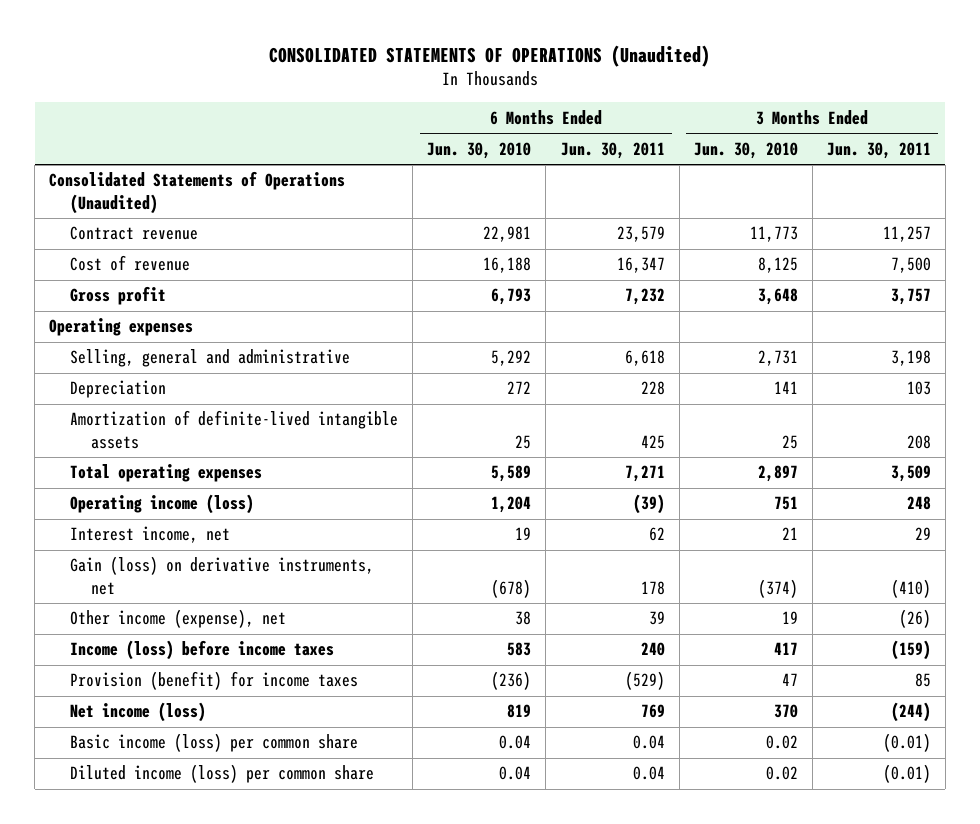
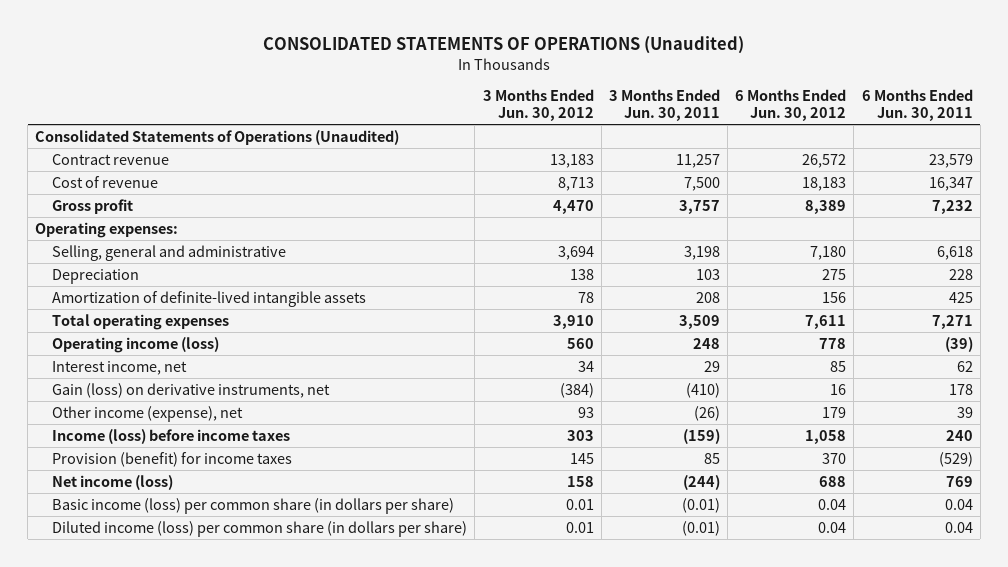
[427,141,532,159] Jun. 30, 2010 -> none
[693,141,798,159] Jun. 30, 2010 -> none
none -> [482,88,594,122] 3 Months Ended Jun. 30, 2012
none -> [735,88,847,122] 6 Months Ended Jun. 30, 2012
[49,318,194,337] Operating expenses -> [35,221,179,238] Operating expenses:
[70,733,359,753] Basic income (loss) per common share -> [52,497,455,514] Basic income (loss) per common share (in dollars per share)
[70,764,375,784] Diluted income (loss) per common share -> [52,520,468,537] Diluted income (loss) per common share (in dollars per share)

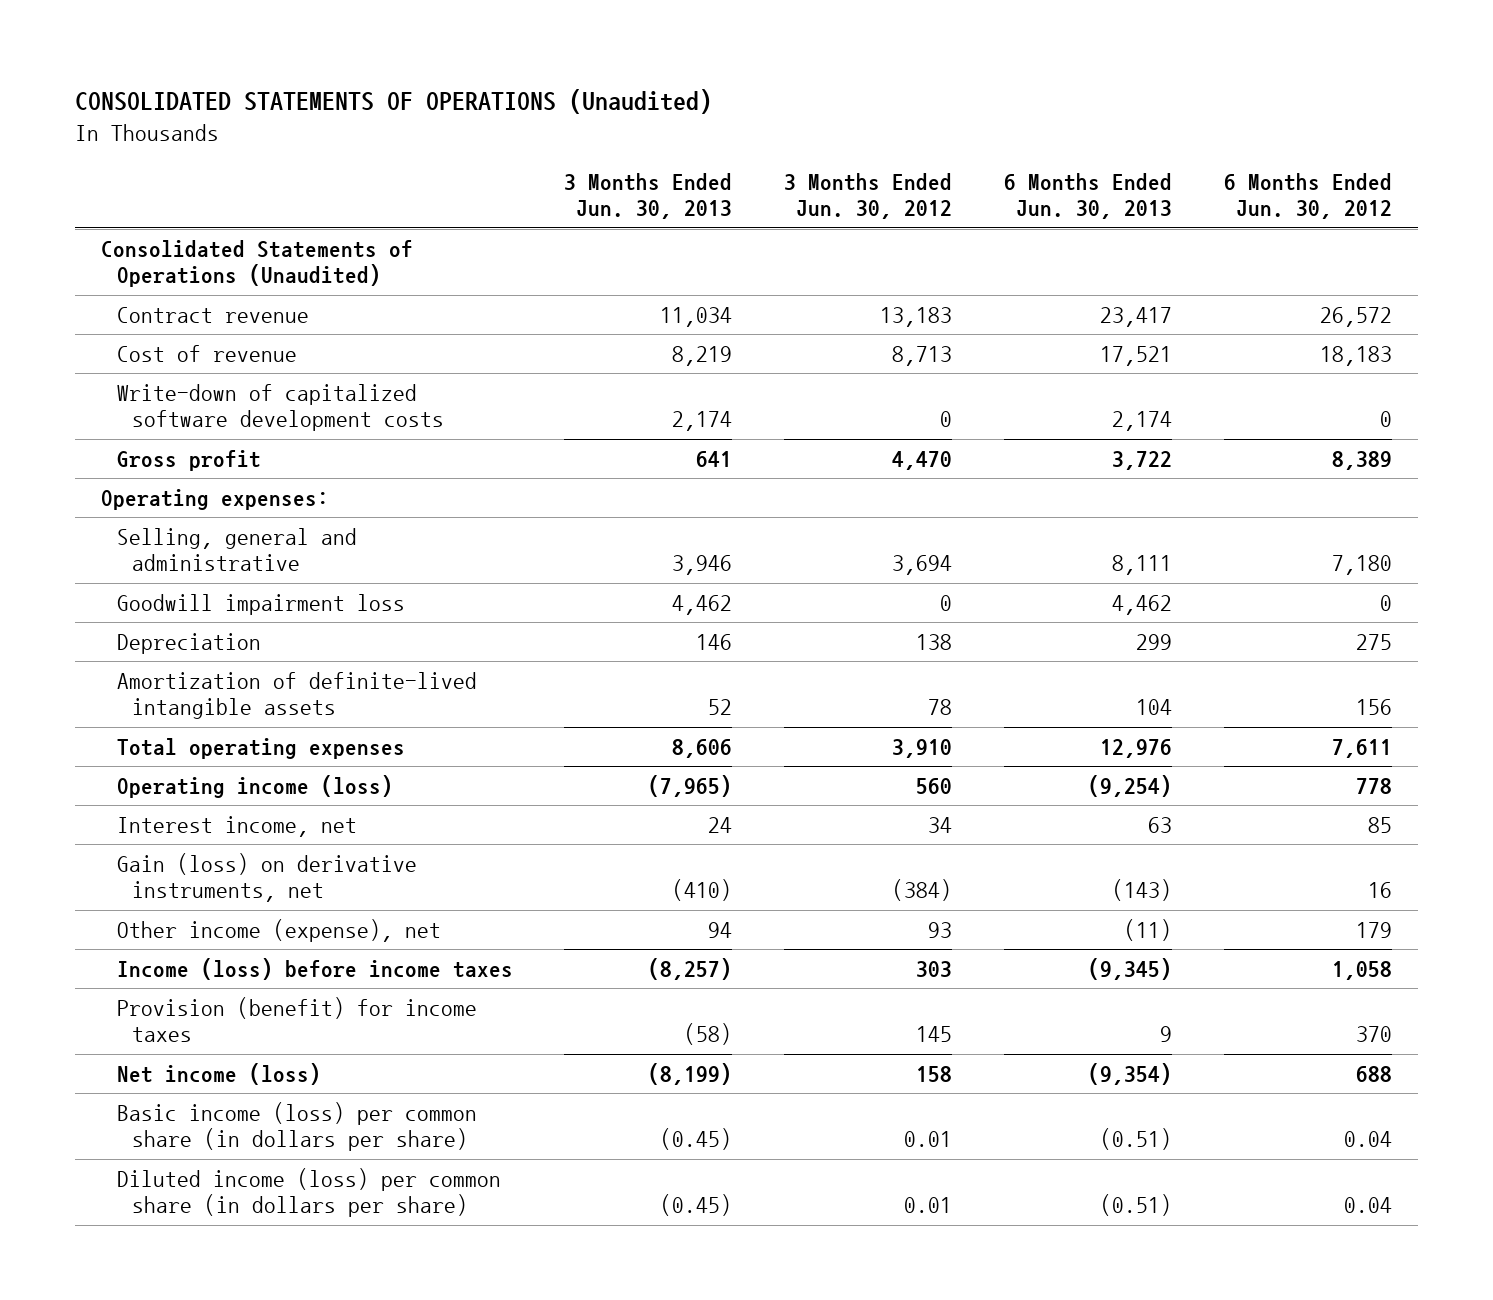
[608,88,720,122] 3 Months Ended Jun. 30, 2011 -> none
[861,88,973,122] 6 Months Ended Jun. 30, 2011 -> none
none -> [564,172,733,220] 3 Months Ended Jun. 30, 2013
none -> [1004,172,1173,220] 6 Months Ended Jun. 30, 2013
none -> [116,383,445,432] Write-down of capitalized software development costs
none -> [116,593,405,615] Goodwill impairment loss

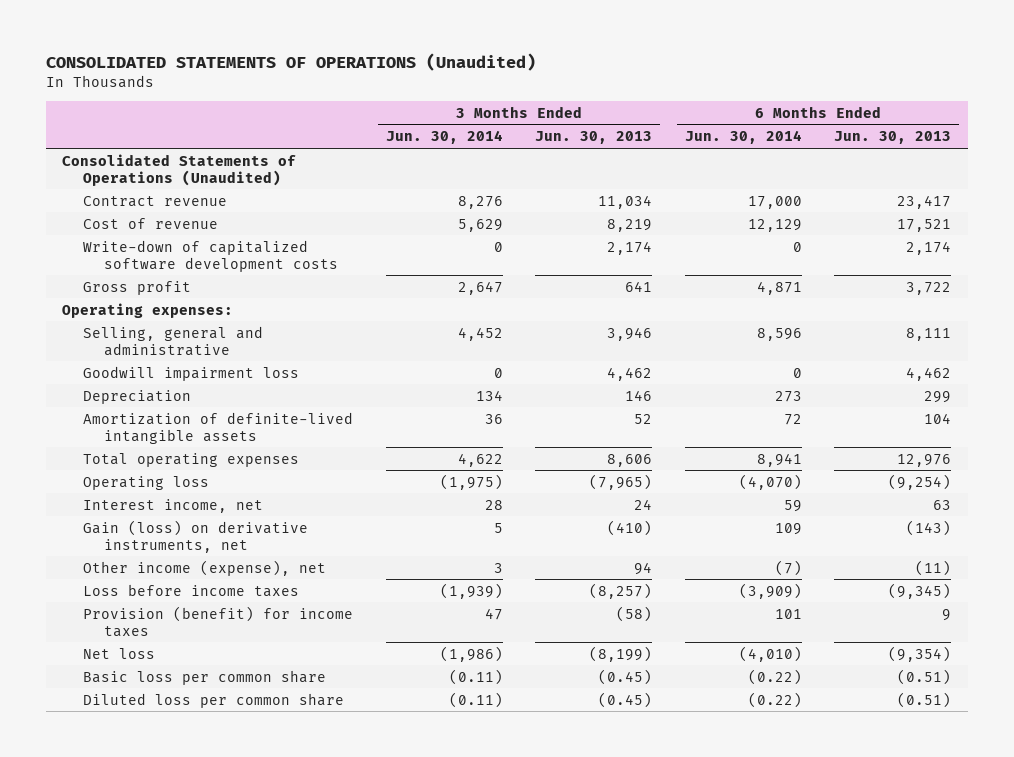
[784,172,953,220] 3 Months Ended Jun. 30, 2012 -> none
[1224,172,1393,220] 6 Months Ended Jun. 30, 2012 -> none
none -> [385,130,503,145] Jun. 30, 2014
none -> [684,130,802,145] Jun. 30, 2014
[116,774,393,798] Operating income (loss) -> [83,475,210,490] Operating loss
[116,957,513,980] Income (loss) before income taxes -> [83,583,300,597] Loss before income taxes
[116,1062,321,1085] Net income (loss) -> [83,647,156,659] Net loss
[116,1101,477,1152] Basic income (loss) per common share (in dollars per share) -> [83,669,327,685] Basic loss per common share
[116,1167,501,1218] Diluted income (loss) per common share (in dollars per share) -> [83,692,345,708] Diluted loss per common share

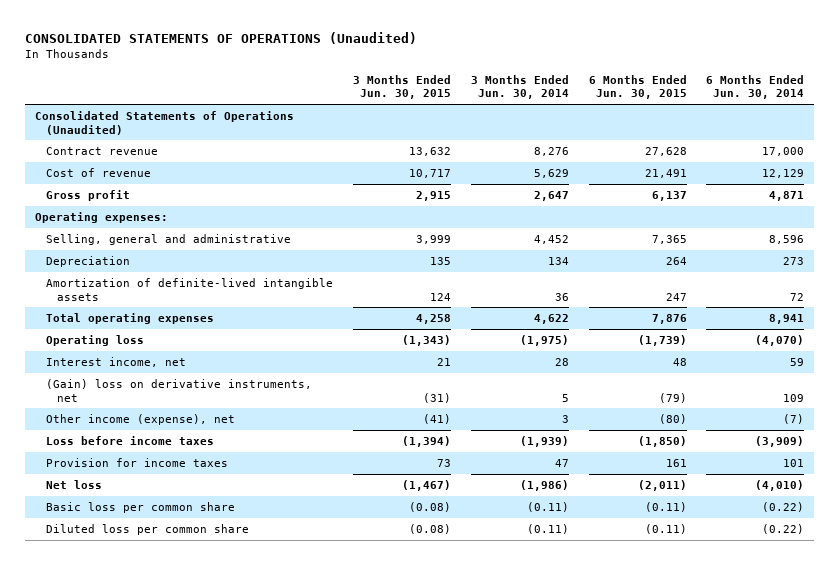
[535,131,653,145] Jun. 30, 2013 -> none
[834,131,952,145] Jun. 30, 2013 -> none
none -> [353,74,452,100] 3 Months Ended Jun. 30, 2015
none -> [588,74,687,100] 6 Months Ended Jun. 30, 2015
[83,239,338,272] Write-down of capitalized software development costs -> none
[83,365,300,381] Goodwill impairment loss -> none
[83,519,309,553] Gain (loss) on derivative instruments, net -> [46,378,313,402] (Gain) loss on derivative instruments, net
[83,605,354,637] Provision (benefit) for income taxes -> [46,457,229,467] Provision for income taxes

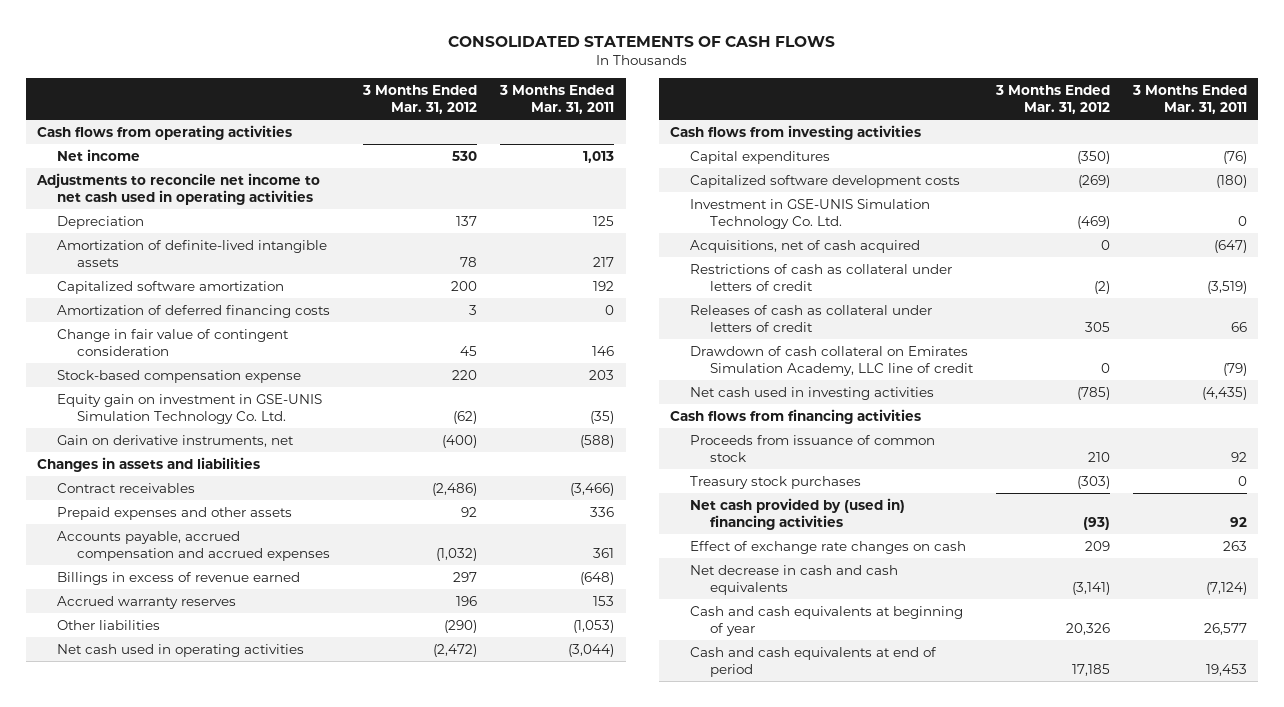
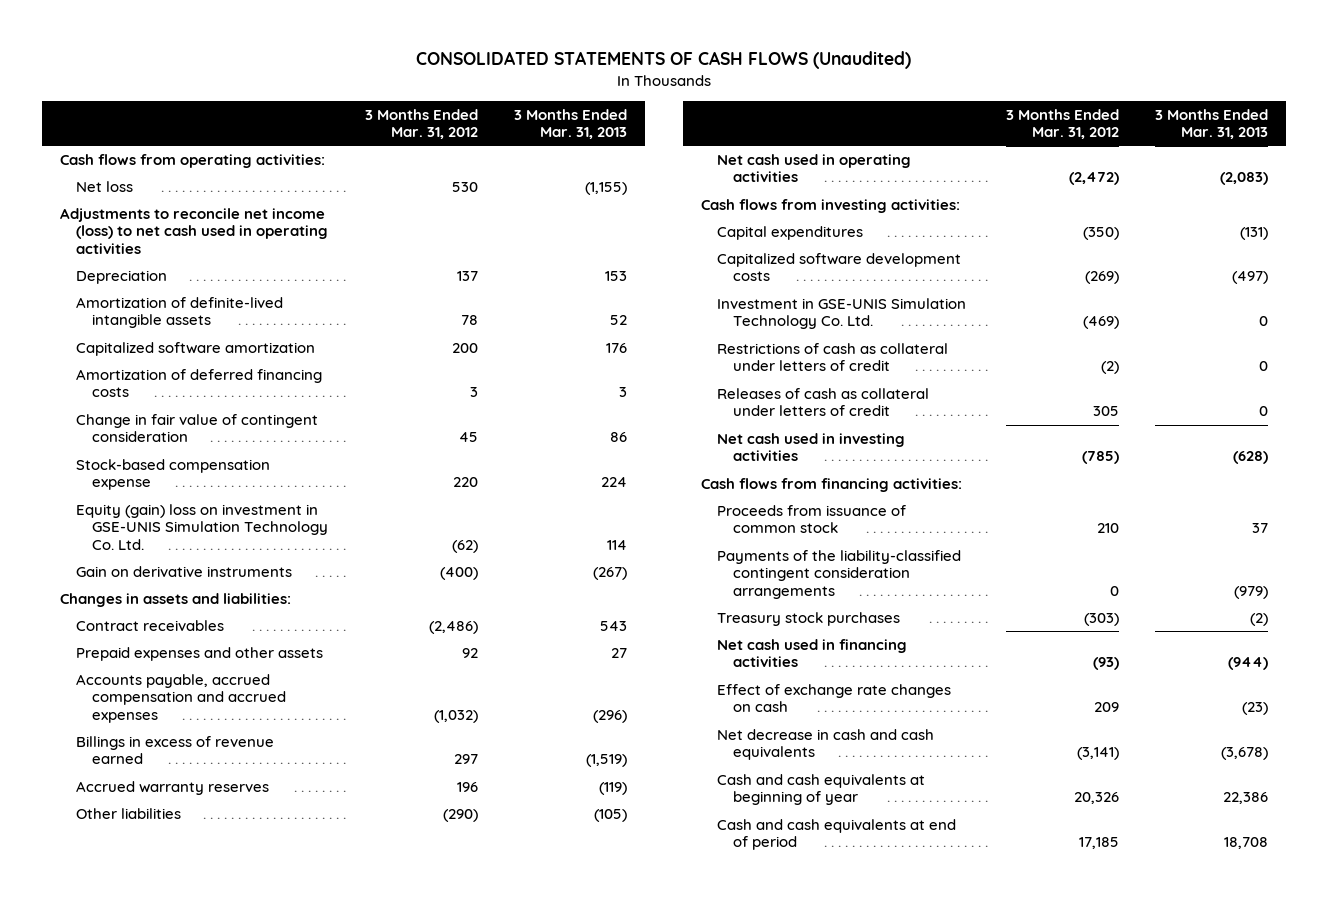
[448,35,836,47] CONSOLIDATED STATEMENTS OF CASH FLOWS -> [416,51,912,70] CONSOLIDATED STATEMENTS OF CASH FLOWS (Unaudited)
[499,84,615,114] 3 Months Ended Mar. 31, 2011 -> none
none -> [513,108,627,140] 3 Months Ended Mar. 31, 2013
[37,124,293,140] Cash flows from operating activities -> [59,153,325,168] Cash flows from operating activities:
[57,148,141,161] Net income -> [76,180,134,192] Net loss
[36,172,321,205] Adjustments to reconcile net income to net cash used in operating activities -> [59,207,329,254] Adjustments to reconcile net income (loss) to net cash used in operating activities
[57,393,323,424] Equity gain on investment in GSE-UNIS Simulation Technology Co. Ltd. -> [76,503,329,550] Equity (gain) loss on investment in GSE-UNIS Simulation Technology Co. Ltd.
[57,434,295,447] Gain on derivative instruments, net -> [76,565,293,577] Gain on derivative instruments
[37,456,261,472] Changes in assets and liabilities -> [59,592,291,607] Changes in assets and liabilities:
[670,124,922,140] Cash flows from investing activities -> [701,198,961,213] Cash flows from investing activities:
[690,239,921,253] Acquisitions, net of cash acquired -> none
[690,345,974,376] Drawdown of cash collateral on Emirates Simulation Academy, LLC line of credit -> none
[670,408,922,424] Cash flows from financing activities -> [701,477,963,492] Cash flows from financing activities:
none -> [717,549,962,599] Payments of the liability-classified contingent consideration arrangements
[690,497,906,530] Net cash provided by (used in) financing activities -> [717,638,908,668] Net cash used in financing activities

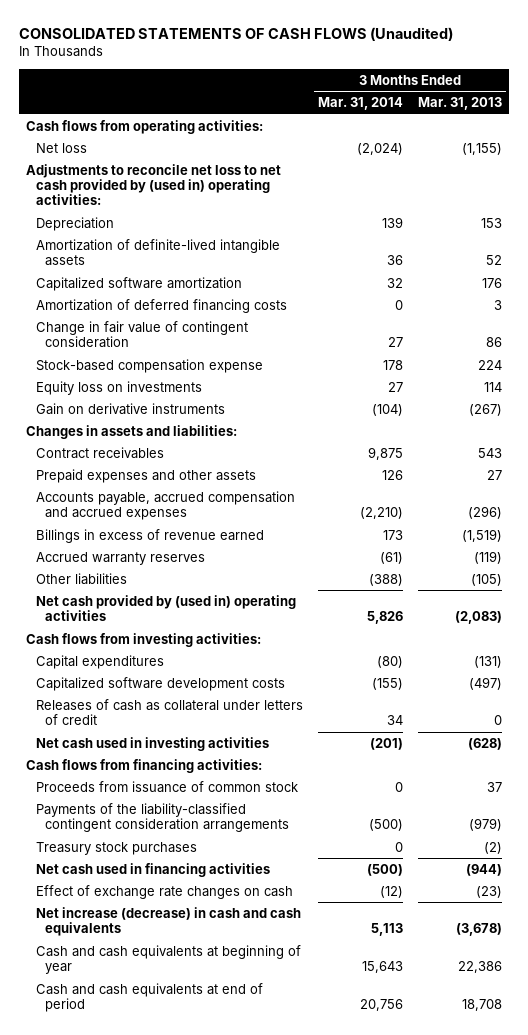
[364,108,478,140] 3 Months Ended Mar. 31, 2012 -> none
none -> [317,96,403,110] Mar. 31, 2014
[59,207,329,254] Adjustments to reconcile net income (loss) to net cash used in operating activities -> [26,163,282,206] Adjustments to reconcile net loss to net cash provided by (used in) operating activities:
[76,503,329,550] Equity (gain) loss on investment in GSE-UNIS Simulation Technology Co. Ltd. -> [35,380,202,395] Equity loss on investments
[717,153,912,183] Net cash used in operating activities -> [35,594,296,622] Net cash provided by (used in) operating activities
[717,297,967,330] Investment in GSE-UNIS Simulation Technology Co. Ltd. -> none
[717,342,949,372] Restrictions of cash as collateral under letters of credit -> none
[717,728,935,761] Net decrease in cash and cash equivalents -> [35,906,301,937] Net increase (decrease) in cash and cash equivalents

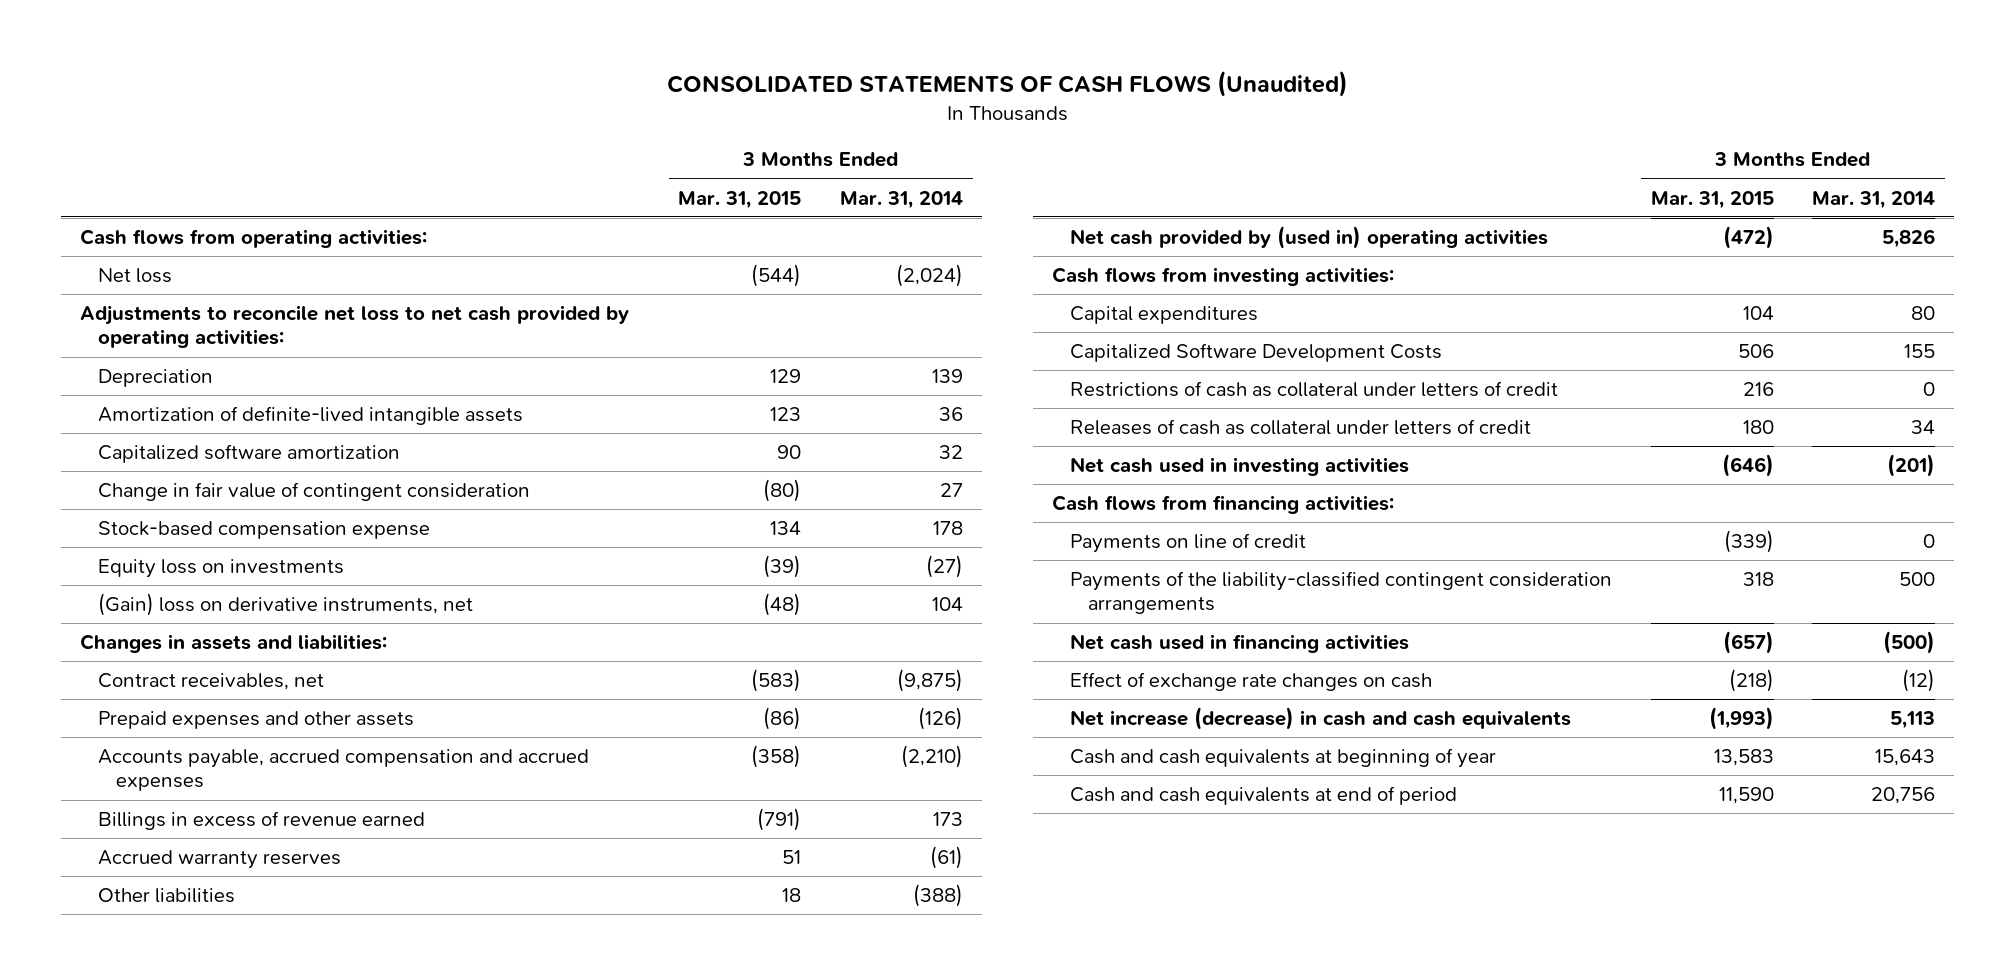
[417,96,502,110] Mar. 31, 2013 -> none
none -> [678,190,802,209] Mar. 31, 2015
[26,163,282,206] Adjustments to reconcile net loss to net cash provided by (used in) operating activities: -> [80,305,630,349] Adjustments to reconcile net loss to net cash provided by operating activities:
[35,298,287,313] Amortization of deferred financing costs -> none
[387,381,403,392] 27 -> [925,555,963,579] (27)
[35,402,225,415] Gain on derivative instruments -> [97,593,473,617] (Gain) loss on derivative instruments, net
[371,403,403,416] (104) -> [931,597,963,612] 104
[35,446,164,459] Contract receivables -> [97,673,324,691] Contract receivables, net
[367,446,403,460] 9,875 -> [896,669,963,693] (9,875)
[381,469,403,480] 126 -> [917,707,963,731] (126)
[376,655,403,668] (80) -> [1911,306,1936,321] 80
[35,676,285,691] Capitalized software development costs -> [1070,343,1443,363] Capitalized Software Development Costs
[371,677,403,690] (155) -> [1904,344,1936,359] 155
none -> [1070,381,1559,398] Restrictions of cash as collateral under letters of credit
[35,780,298,793] Proceeds from issuance of common stock -> none
[35,841,197,855] Treasury stock purchases -> none
none -> [1070,533,1307,554] Payments on line of credit
[368,819,403,832] (500) -> [1899,572,1936,587] 500

